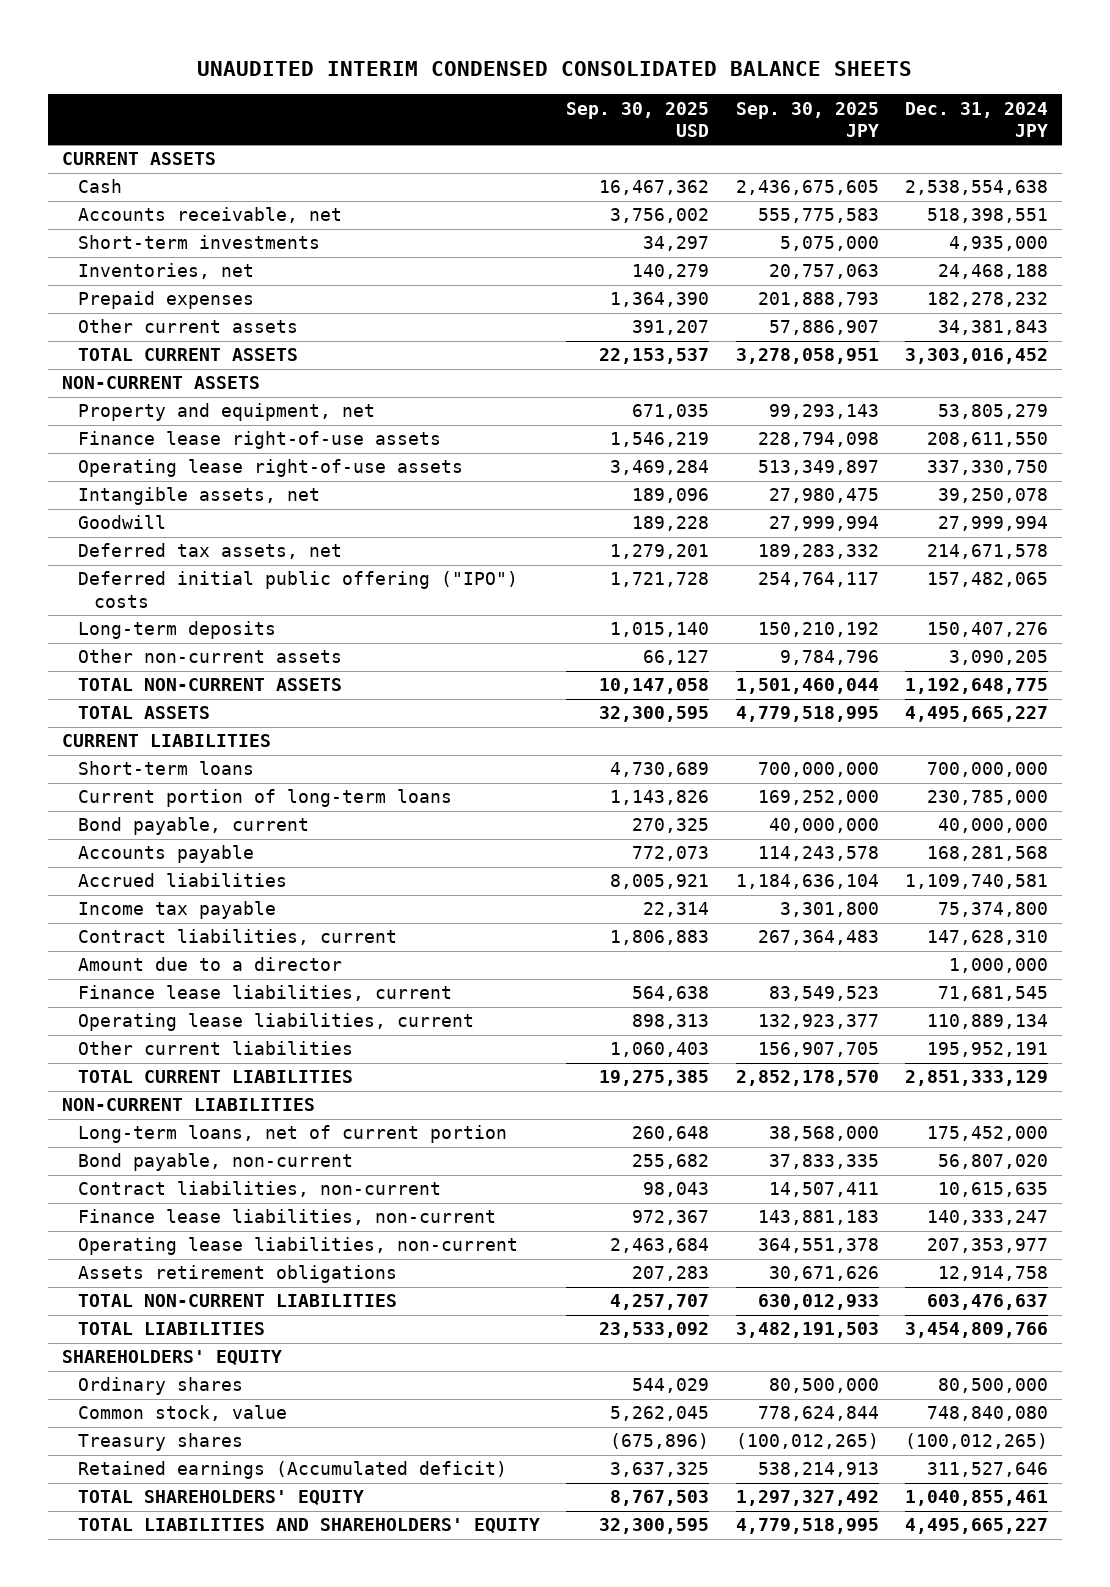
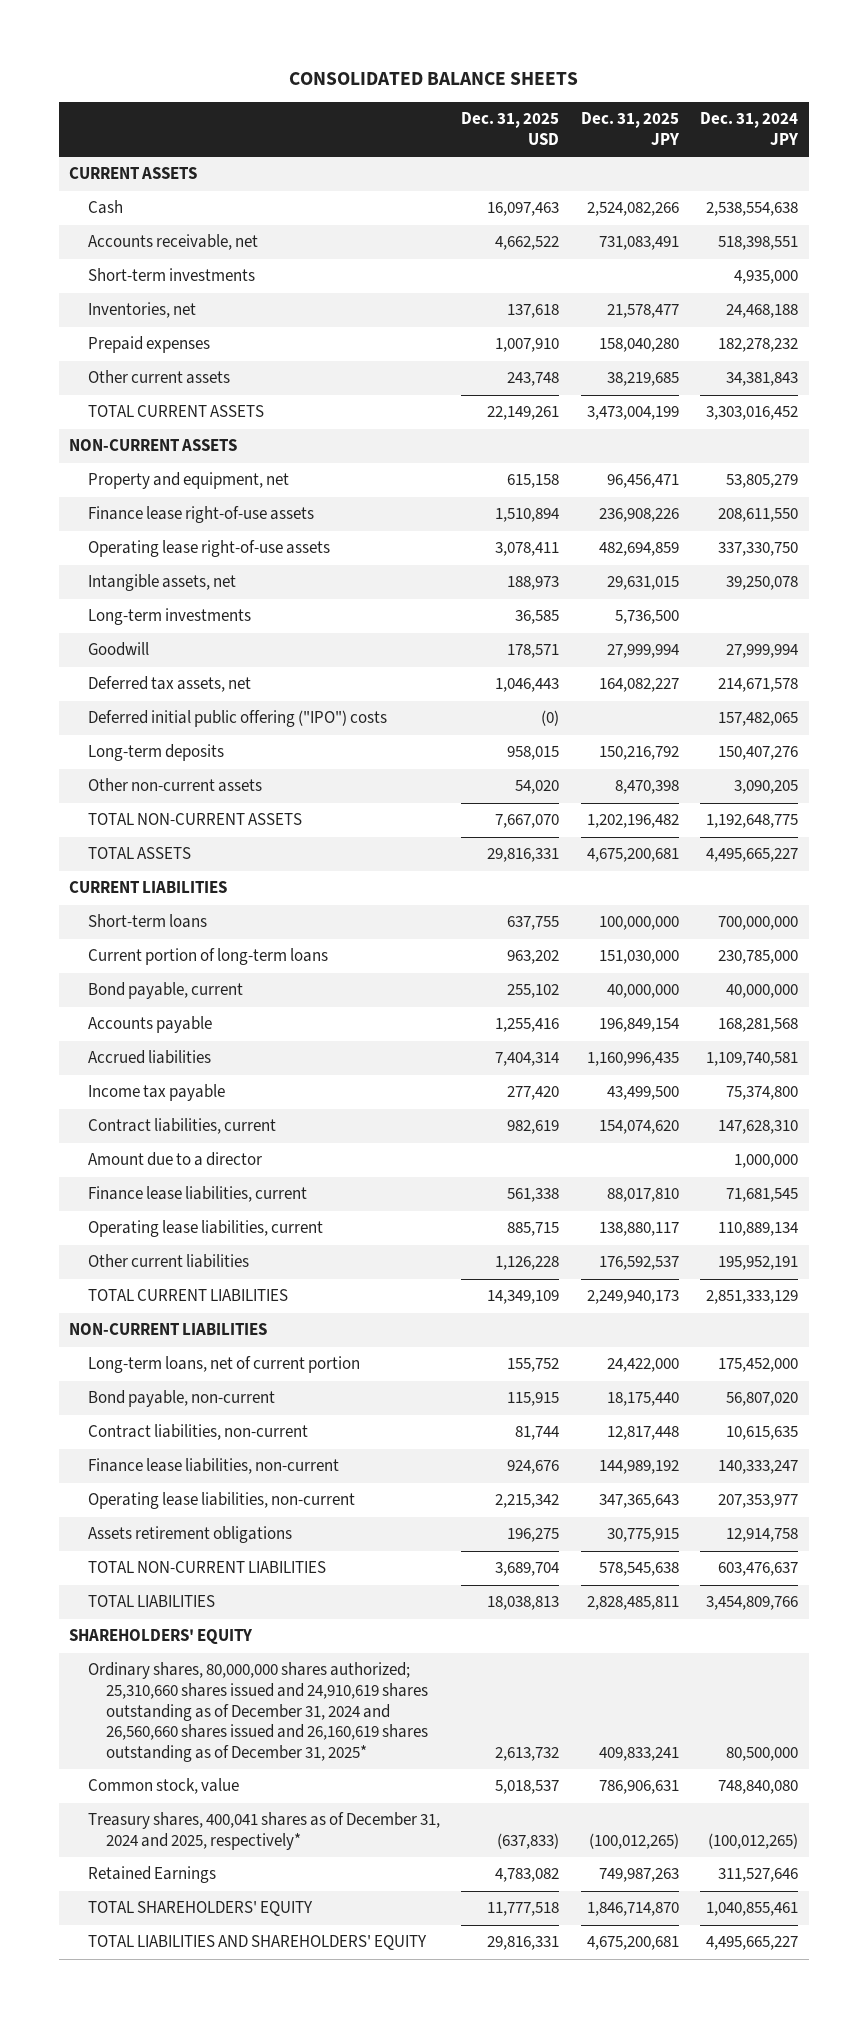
[196,61,912,77] UNAUDITED INTERIM CONDENSED CONSOLIDATED BALANCE SHEETS -> [288,71,578,85] CONSOLIDATED BALANCE SHEETS
[566,101,710,138] Sep. 30, 2025 USD -> none
[735,101,879,138] Sep. 30, 2025 JPY -> none
none -> [461,112,560,145] Dec. 31, 2025 USD
none -> [580,112,680,145] Dec. 31, 2025 JPY
none -> [87,608,251,626] Long-term investments
[77,1377,243,1396] Ordinary shares -> [87,1662,429,1762] Ordinary shares, 80,000,000 shares authorized; 25,310,660 shares issued and 24,910,619 shares outstanding as of December 31, 2024 and 26,560,660 shares issued and 26,160,619 shares outstanding as of December 31, 2025*
[77,1433,243,1452] Treasury shares -> [87,1812,440,1851] Treasury shares, 400,041 shares as of December 31, 2024 and 2025, respectively*
[77,1461,507,1480] Retained earnings (Accumulated deficit) -> [87,1866,216,1884] Retained Earnings

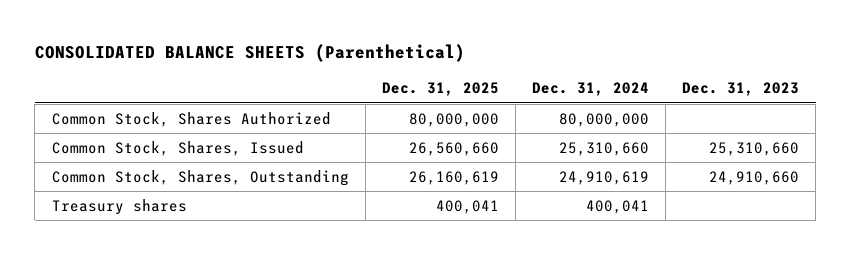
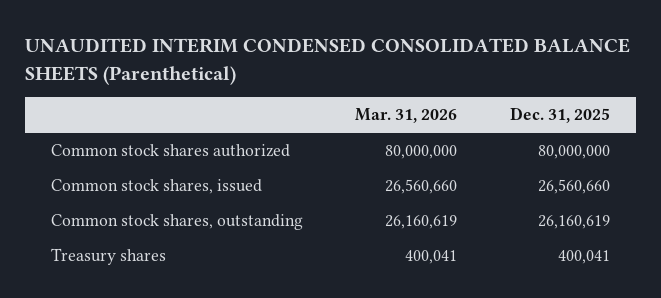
[34,44,465,63] CONSOLIDATED BALANCE SHEETS (Parenthetical) -> [25,38,631,85] UNAUDITED INTERIM CONDENSED CONSOLIDATED BALANCE SHEETS (Parenthetical)
[531,82,649,97] Dec. 31, 2024 -> none
[682,82,800,97] Dec. 31, 2023 -> none
none -> [355,108,458,124] Mar. 31, 2026
[51,111,331,127] Common Stock, Shares Authorized -> [51,144,291,158] Common stock shares authorized
[51,140,304,156] Common Stock, Shares, Issued -> [51,179,263,195] Common stock shares, issued
[51,169,349,186] Common Stock, Shares, Outstanding -> [51,214,304,231] Common stock shares, outstanding

